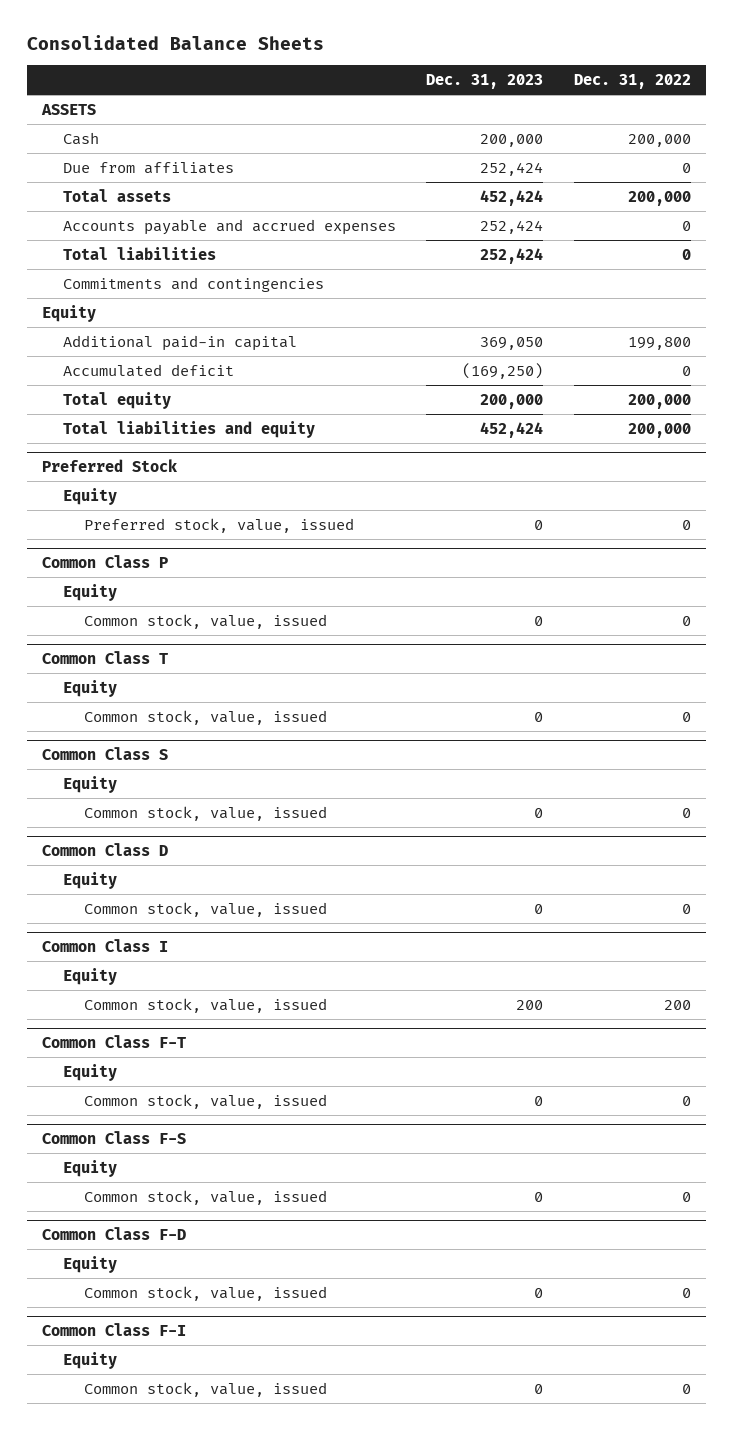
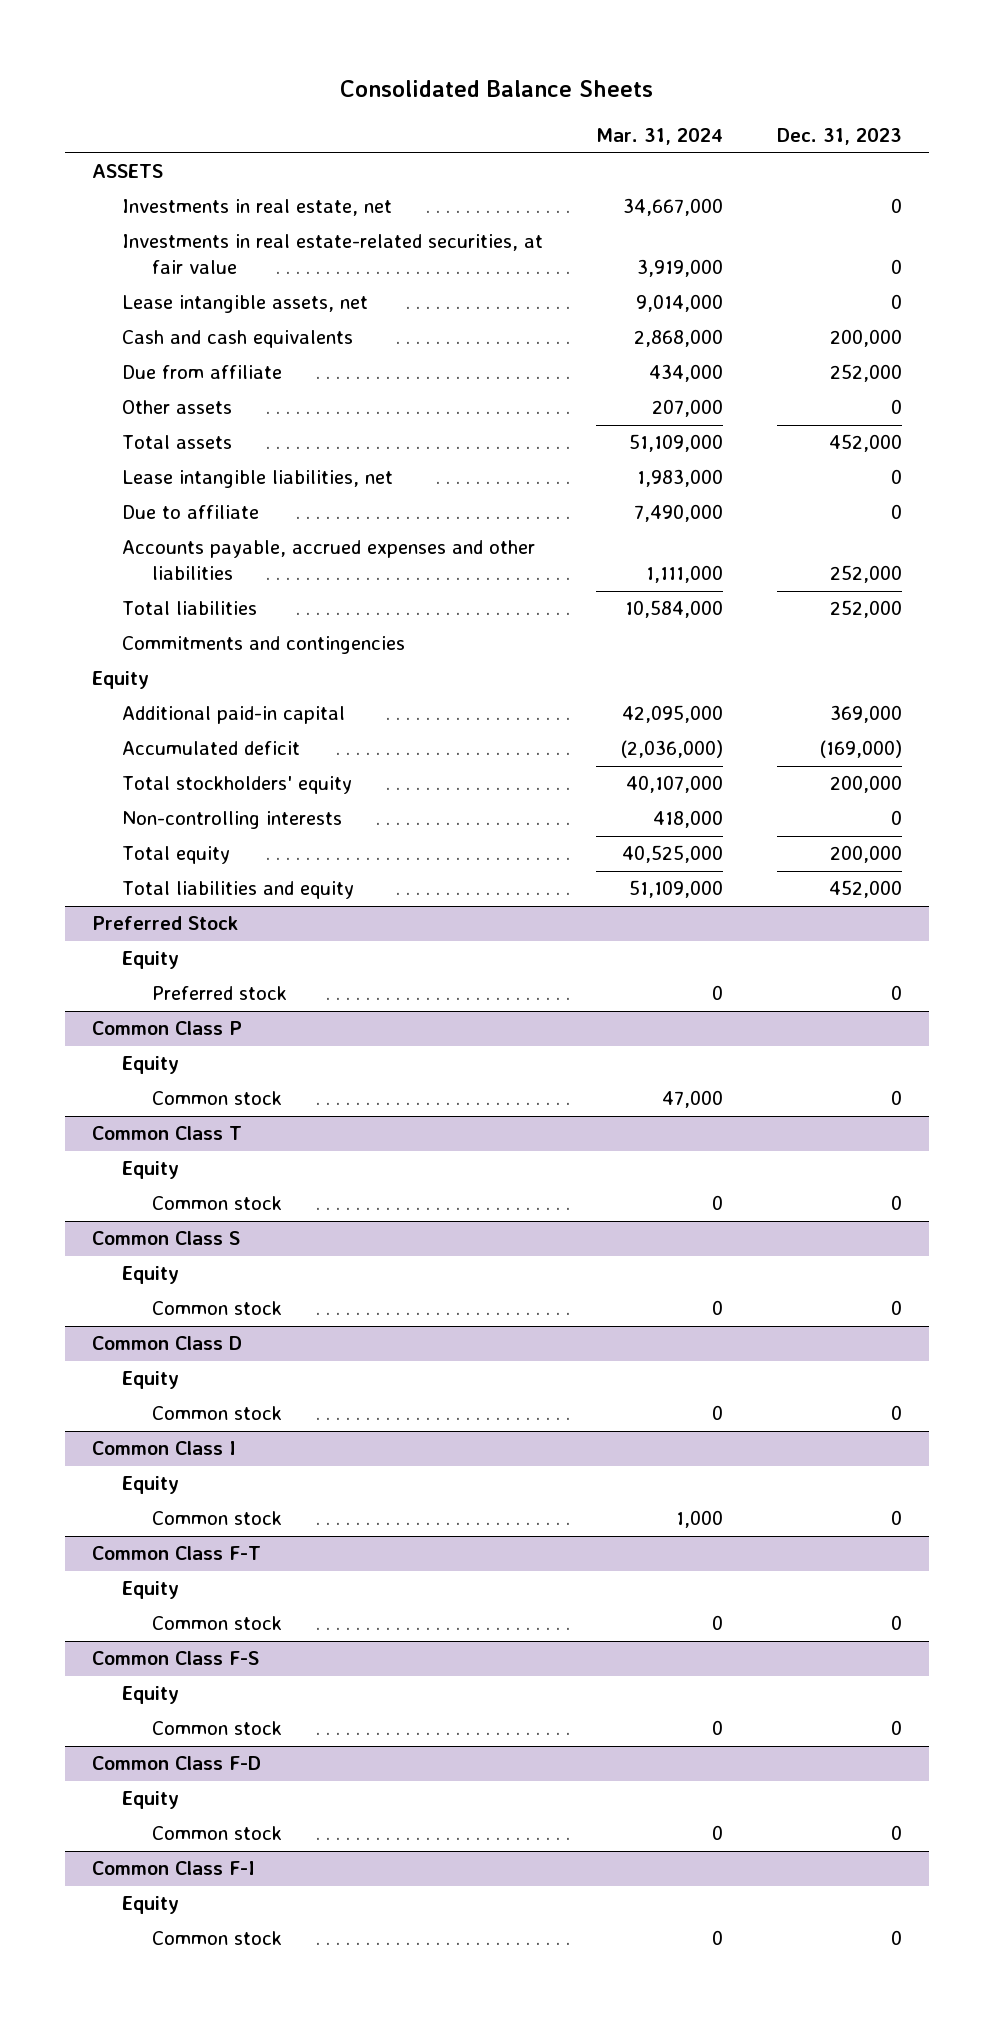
[573,73,691,89] Dec. 31, 2022 -> none
none -> [596,128,724,146] Mar. 31, 2024
none -> [121,199,392,217] Investments in real estate, net
none -> [121,234,543,275] Investments in real estate-related securities, at fair value
none -> [121,295,368,314] Lease intangible assets, net
[62,131,99,145] Cash -> [121,330,353,349] Cash and cash equivalents
[62,161,234,174] Due from affiliates -> [121,365,282,380] Due from affiliate
[480,161,544,176] 252,424 -> [829,364,902,383] 252,000
none -> [121,400,232,415] Other assets
[480,189,544,206] 452,424 -> [828,434,902,453] 452,000
none -> [121,470,393,489] Lease intangible liabilities, net
none -> [121,505,259,520] Due to affiliate
[62,218,396,235] Accounts payable and accrued expenses -> [121,540,535,581] Accounts payable, accrued expenses and other liabilities
[480,219,544,234] 252,424 -> [829,565,902,584] 252,000
[480,247,544,264] 252,424 -> [829,600,902,619] 252,000
[480,336,544,350] 369,050 -> [829,705,902,724] 369,000
[462,362,544,379] (169,250) -> [819,740,902,759] (169,000)
none -> [121,776,352,795] Total stockholders' equity
none -> [121,811,342,830] Non-controlling interests
[480,421,544,438] 452,424 -> [828,880,902,899] 452,000
[83,517,354,533] Preferred stock, value, issued -> [151,986,287,1001] Preferred stock
[83,613,327,629] Common stock, value, issued -> [151,1091,282,1106] Common stock
[83,709,327,725] Common stock, value, issued -> [151,1196,282,1211] Common stock
[83,805,327,821] Common stock, value, issued -> [151,1301,282,1316] Common stock
[83,901,327,917] Common stock, value, issued -> [151,1406,282,1421] Common stock
[83,997,327,1013] Common stock, value, issued -> [151,1511,282,1526] Common stock
[516,999,544,1010] 200 -> [890,1510,902,1526] 0
[83,1093,327,1109] Common stock, value, issued -> [151,1616,282,1631] Common stock
[83,1189,327,1205] Common stock, value, issued -> [151,1721,282,1736] Common stock
[83,1285,327,1301] Common stock, value, issued -> [151,1826,282,1841] Common stock
[83,1381,327,1397] Common stock, value, issued -> [151,1931,282,1946] Common stock

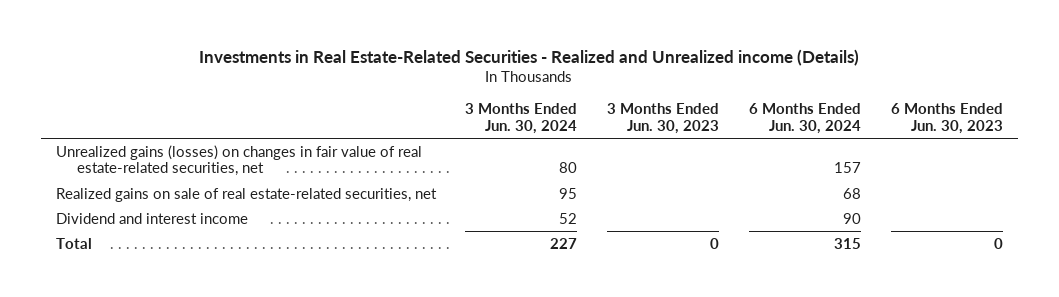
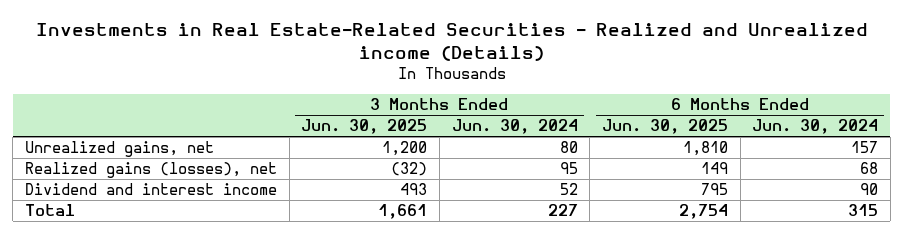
[607,103,720,134] 3 Months Ended Jun. 30, 2023 -> none
[891,103,1004,134] 6 Months Ended Jun. 30, 2023 -> none
none -> [301,119,428,135] Jun. 30, 2025
none -> [601,119,728,135] Jun. 30, 2025
[55,144,422,177] Unrealized gains (losses) on changes in fair value of real estate-related securities, net -> [24,141,214,158] Unrealized gains, net
[55,187,437,202] Realized gains on sale of real estate-related securities, net -> [24,162,277,179] Realized gains (losses), net

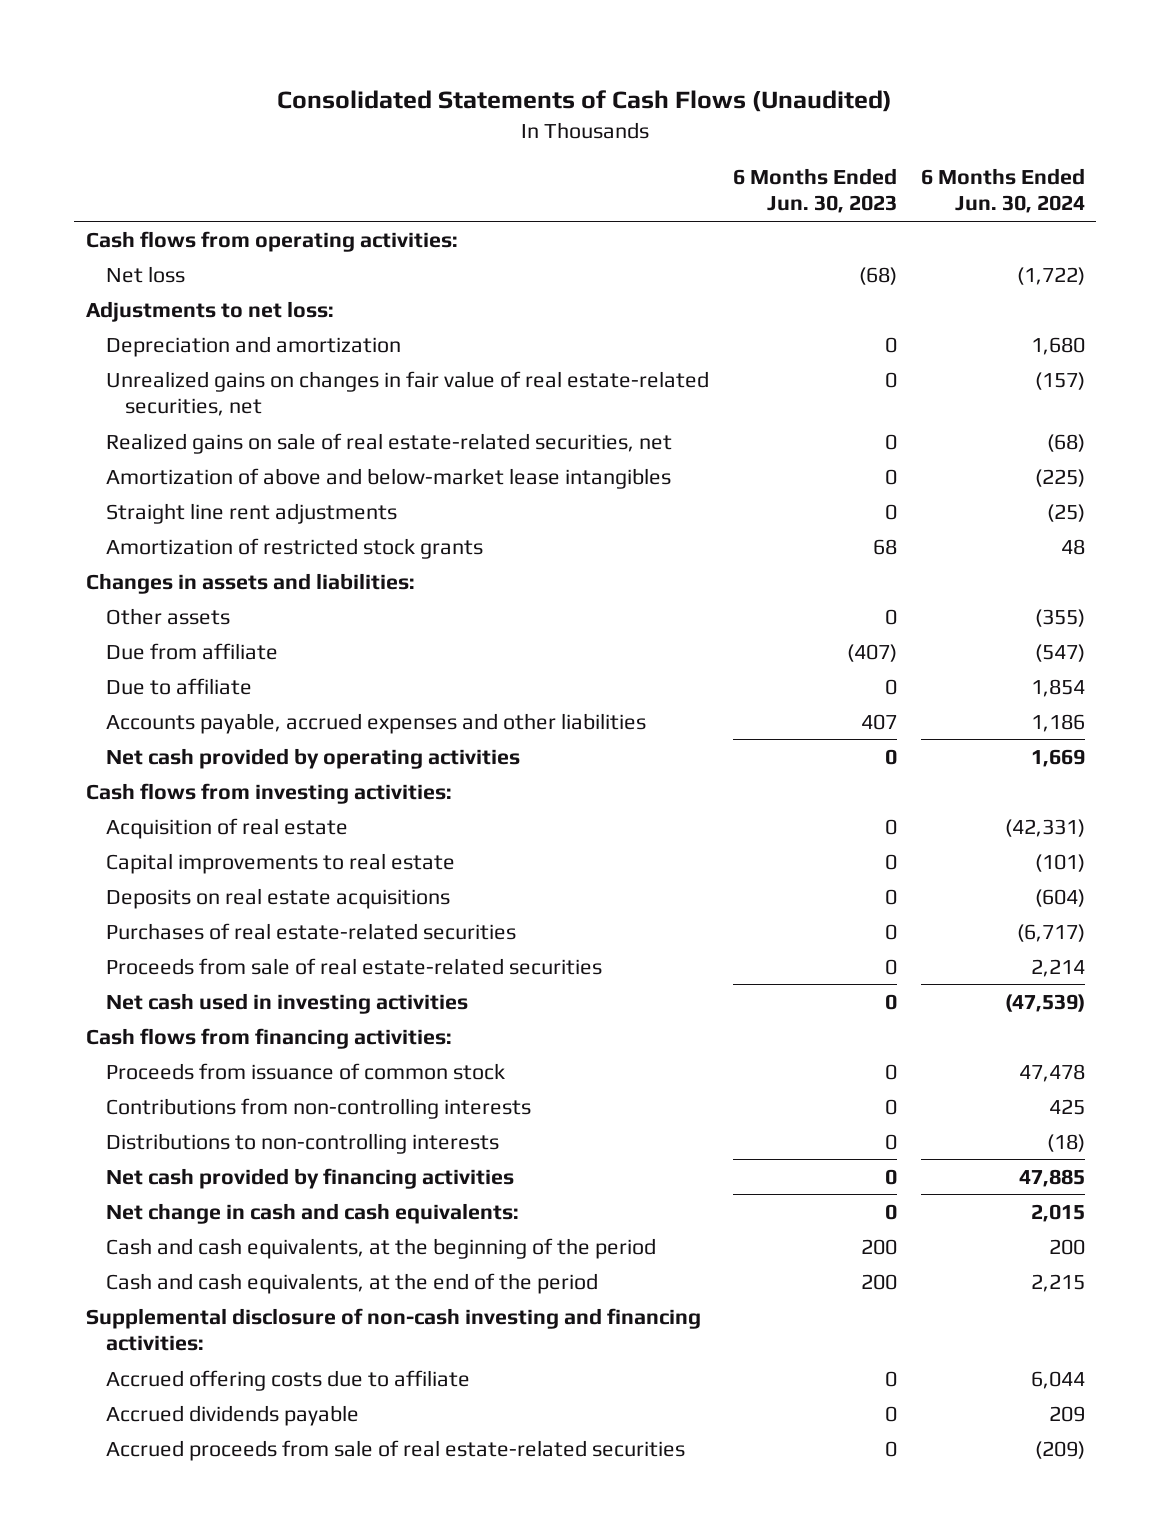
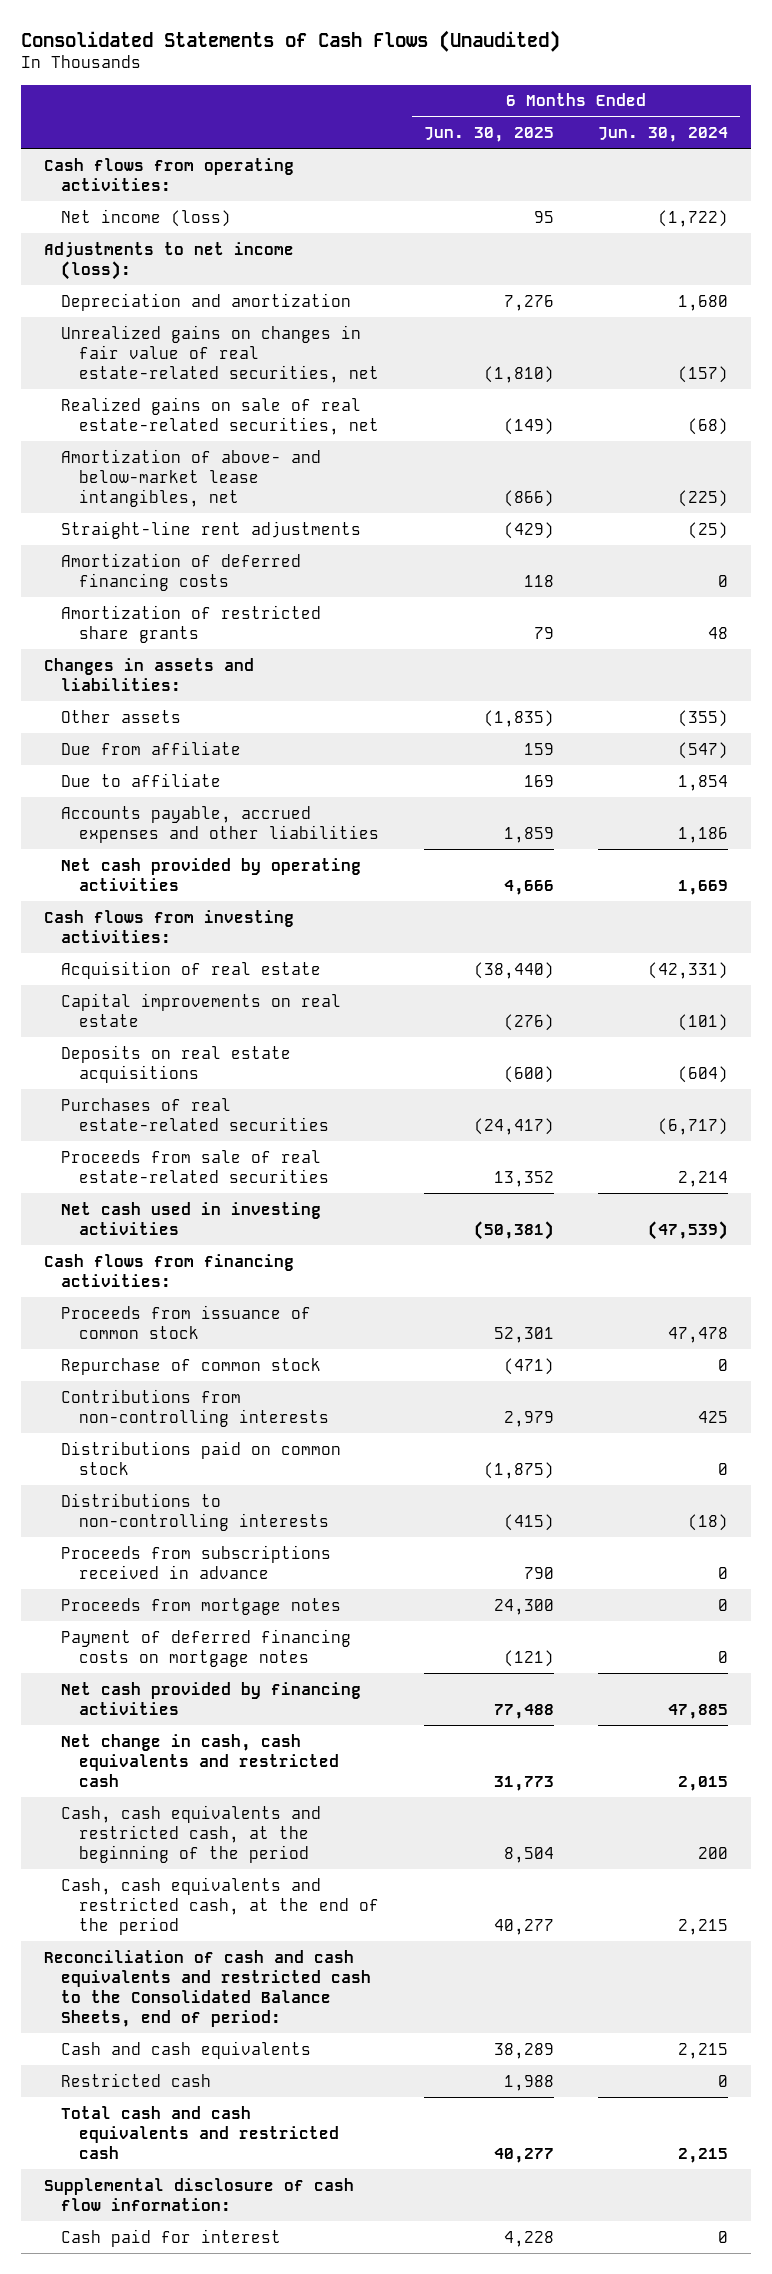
[732,167,897,214] 6 Months Ended Jun. 30, 2023 -> none
none -> [423,126,554,142] Jun. 30, 2025
[105,265,185,283] Net loss -> [61,208,232,227] Net income (loss)
[86,300,335,322] Adjustments to net loss: -> [43,241,294,280] Adjustments to net income (loss):
[105,467,671,489] Amortization of above and below-market lease intangibles -> [61,448,322,507] Amortization of above- and below-market lease intangibles, net
[105,502,397,524] Straight line rent adjustments -> [61,520,362,539] Straight-line rent adjustments
none -> [61,552,302,591] Amortization of deferred financing costs
[105,537,483,559] Amortization of restricted stock grants -> [61,604,322,643] Amortization of restricted share grants
[105,852,455,874] Capital improvements to real estate -> [61,992,342,1027] Capital improvements on real estate
none -> [61,1357,322,1375] Repurchase of common stock
none -> [61,1440,342,1475] Distributions paid on common stock
none -> [61,1544,332,1579] Proceeds from subscriptions received in advance
none -> [61,1597,342,1615] Proceeds from mortgage notes
none -> [61,1628,352,1667] Payment of deferred financing costs on mortgage notes
[105,1369,470,1391] Accrued offering costs due to affiliate -> none
[105,1404,359,1426] Accrued dividends payable -> none
[105,1439,685,1461] Accrued proceeds from sale of real estate-related securities -> none
[105,1202,519,1224] Net change in cash and cash equivalents: -> [61,1733,339,1787] Net change in cash, cash equivalents and restricted cash
[105,1237,656,1259] Cash and cash equivalents, at the beginning of the period -> [61,1804,322,1863] Cash, cash equivalents and restricted cash, at the beginning of the period
[105,1272,598,1294] Cash and cash equivalents, at the end of the period -> [61,1876,379,1935] Cash, cash equivalents and restricted cash, at the end of the period
none -> [43,1949,372,2027] Reconciliation of cash and cash equivalents and restricted cash to the Consolidated Balance Sheets, end of period:
none -> [61,2040,312,2059] Cash and cash equivalents
none -> [61,2072,212,2087] Restricted cash
none -> [61,2105,339,2159] Total cash and cash equivalents and restricted cash
[86,1307,702,1352] Supplemental disclosure of non-cash investing and financing activities: -> [43,2177,354,2211] Supplemental disclosure of cash flow information:
none -> [61,2228,282,2247] Cash paid for interest

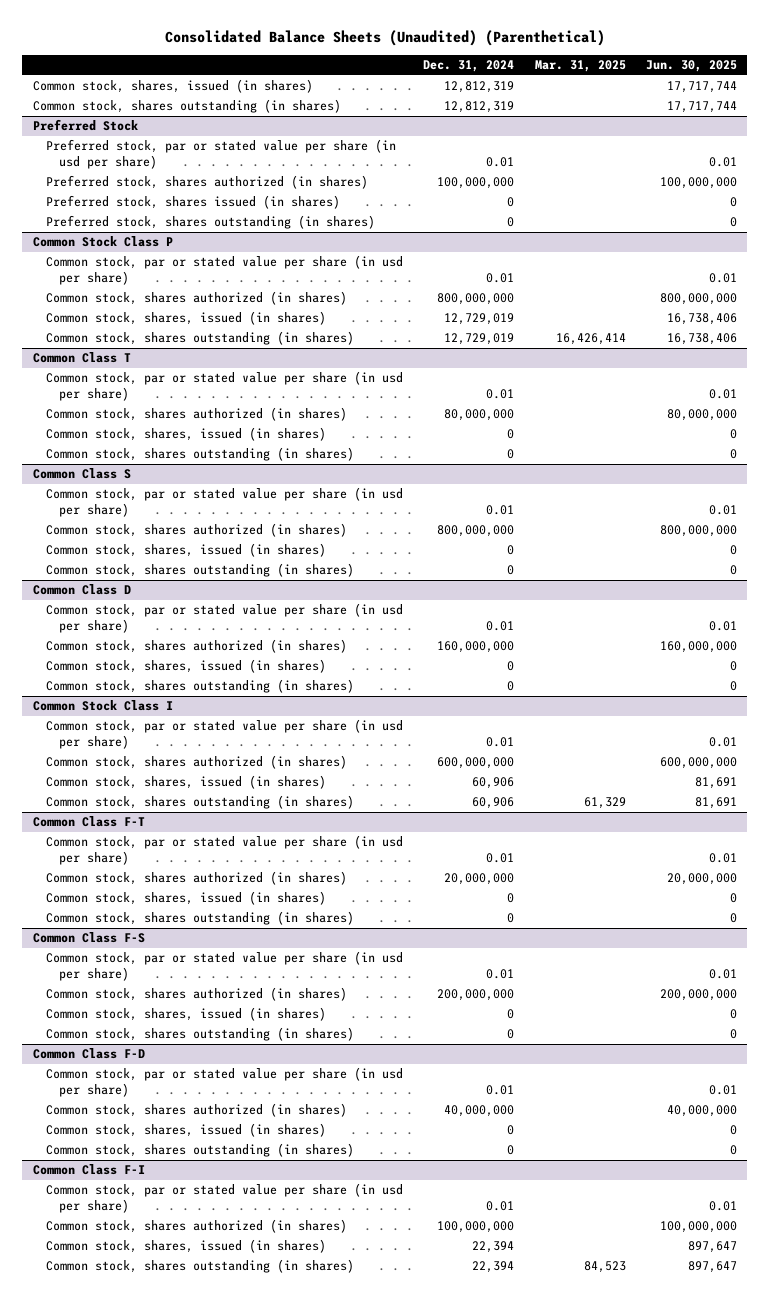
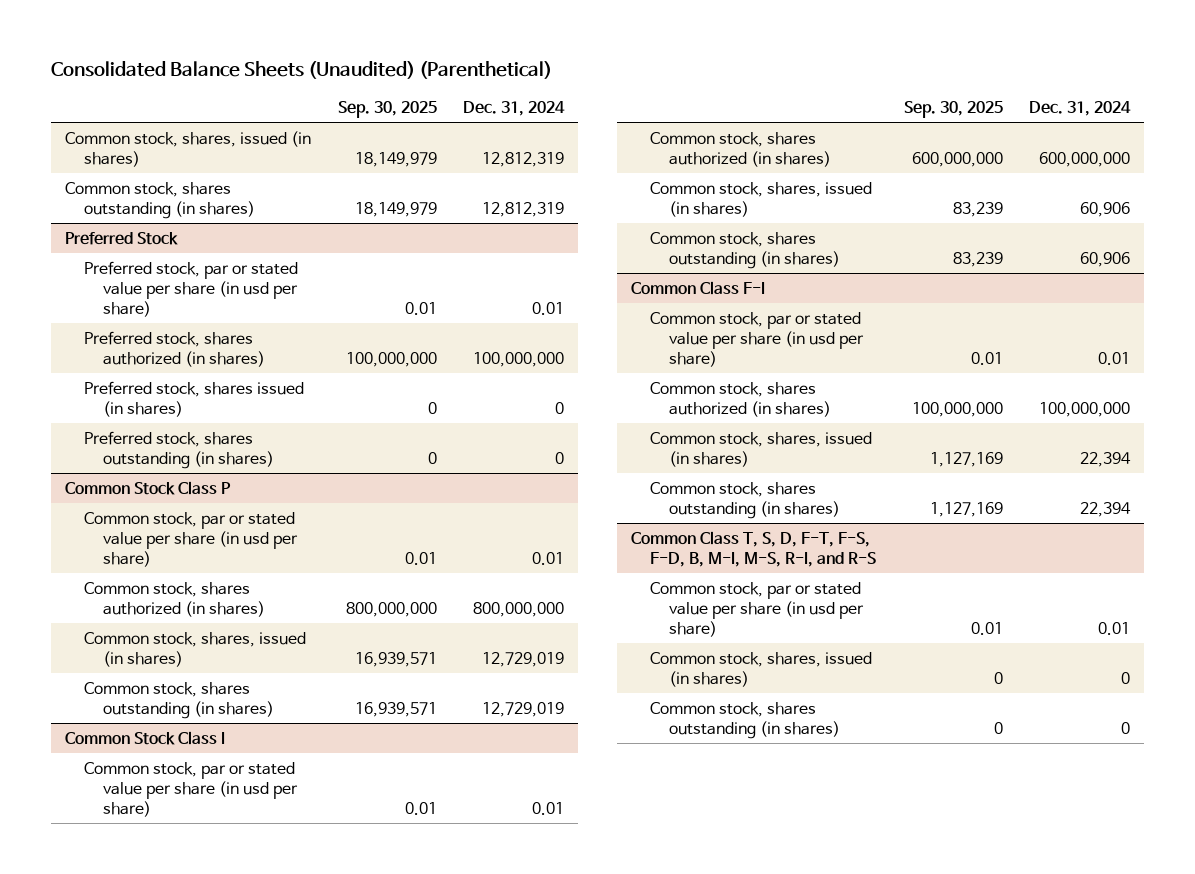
[534,60,626,73] Mar. 31, 2025 -> none
[645,60,737,73] Jun. 30, 2025 -> none
none -> [337,100,437,118] Sep. 30, 2025
[32,352,131,364] Common Class T -> none
[46,371,404,401] Common stock, par or stated value per share (in usd per share) -> none
[46,407,348,422] Common stock, shares authorized (in shares) -> none
[46,427,327,442] Common stock, shares, issued (in shares) -> none
[46,447,355,462] Common stock, shares outstanding (in shares) -> none
[32,468,131,480] Common Class S -> none
[46,487,404,517] Common stock, par or stated value per share (in usd per share) -> none
[46,523,348,538] Common stock, shares authorized (in shares) -> none
[46,543,327,558] Common stock, shares, issued (in shares) -> none
[46,563,355,578] Common stock, shares outstanding (in shares) -> none
[32,584,131,596] Common Class D -> none
[46,603,404,633] Common stock, par or stated value per share (in usd per share) -> none
[46,639,348,654] Common stock, shares authorized (in shares) -> none
[46,659,327,674] Common stock, shares, issued (in shares) -> none
[46,679,355,694] Common stock, shares outstanding (in shares) -> none
[32,816,145,828] Common Class F-T -> none
[46,835,404,865] Common stock, par or stated value per share (in usd per share) -> none
[46,871,348,886] Common stock, shares authorized (in shares) -> none
[46,891,327,906] Common stock, shares, issued (in shares) -> none
[46,911,355,926] Common stock, shares outstanding (in shares) -> none
[32,932,145,944] Common Class F-S -> none
[46,951,404,981] Common stock, par or stated value per share (in usd per share) -> none
[46,987,348,1002] Common stock, shares authorized (in shares) -> none
[46,1007,327,1022] Common stock, shares, issued (in shares) -> none
[46,1027,355,1042] Common stock, shares outstanding (in shares) -> none
[32,1048,145,1060] Common Class F-D -> none
[46,1067,404,1097] Common stock, par or stated value per share (in usd per share) -> none
[46,1103,348,1118] Common stock, shares authorized (in shares) -> none
[46,1123,327,1138] Common stock, shares, issued (in shares) -> none
[46,1143,355,1158] Common stock, shares outstanding (in shares) -> none
none -> [630,530,876,567] Common Class T, S, D, F-T, F-S, F-D, B, M-I, M-S, R-I, and R-S
none -> [649,581,864,638] Common stock, par or stated value per share (in usd per share)
none -> [649,651,872,687] Common stock, shares, issued (in shares)
none -> [649,701,840,739] Common stock, shares outstanding (in shares)

